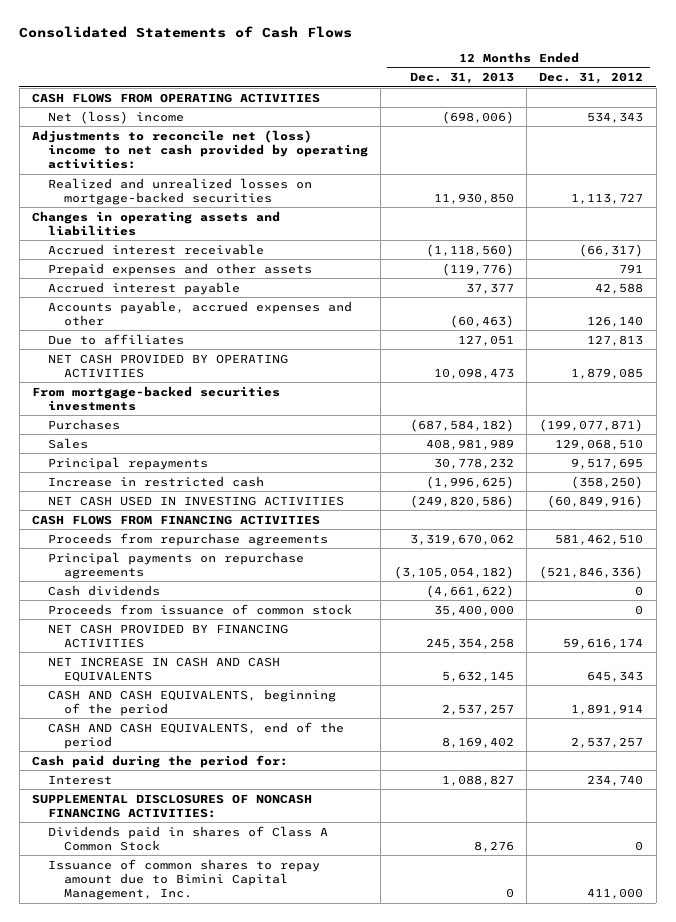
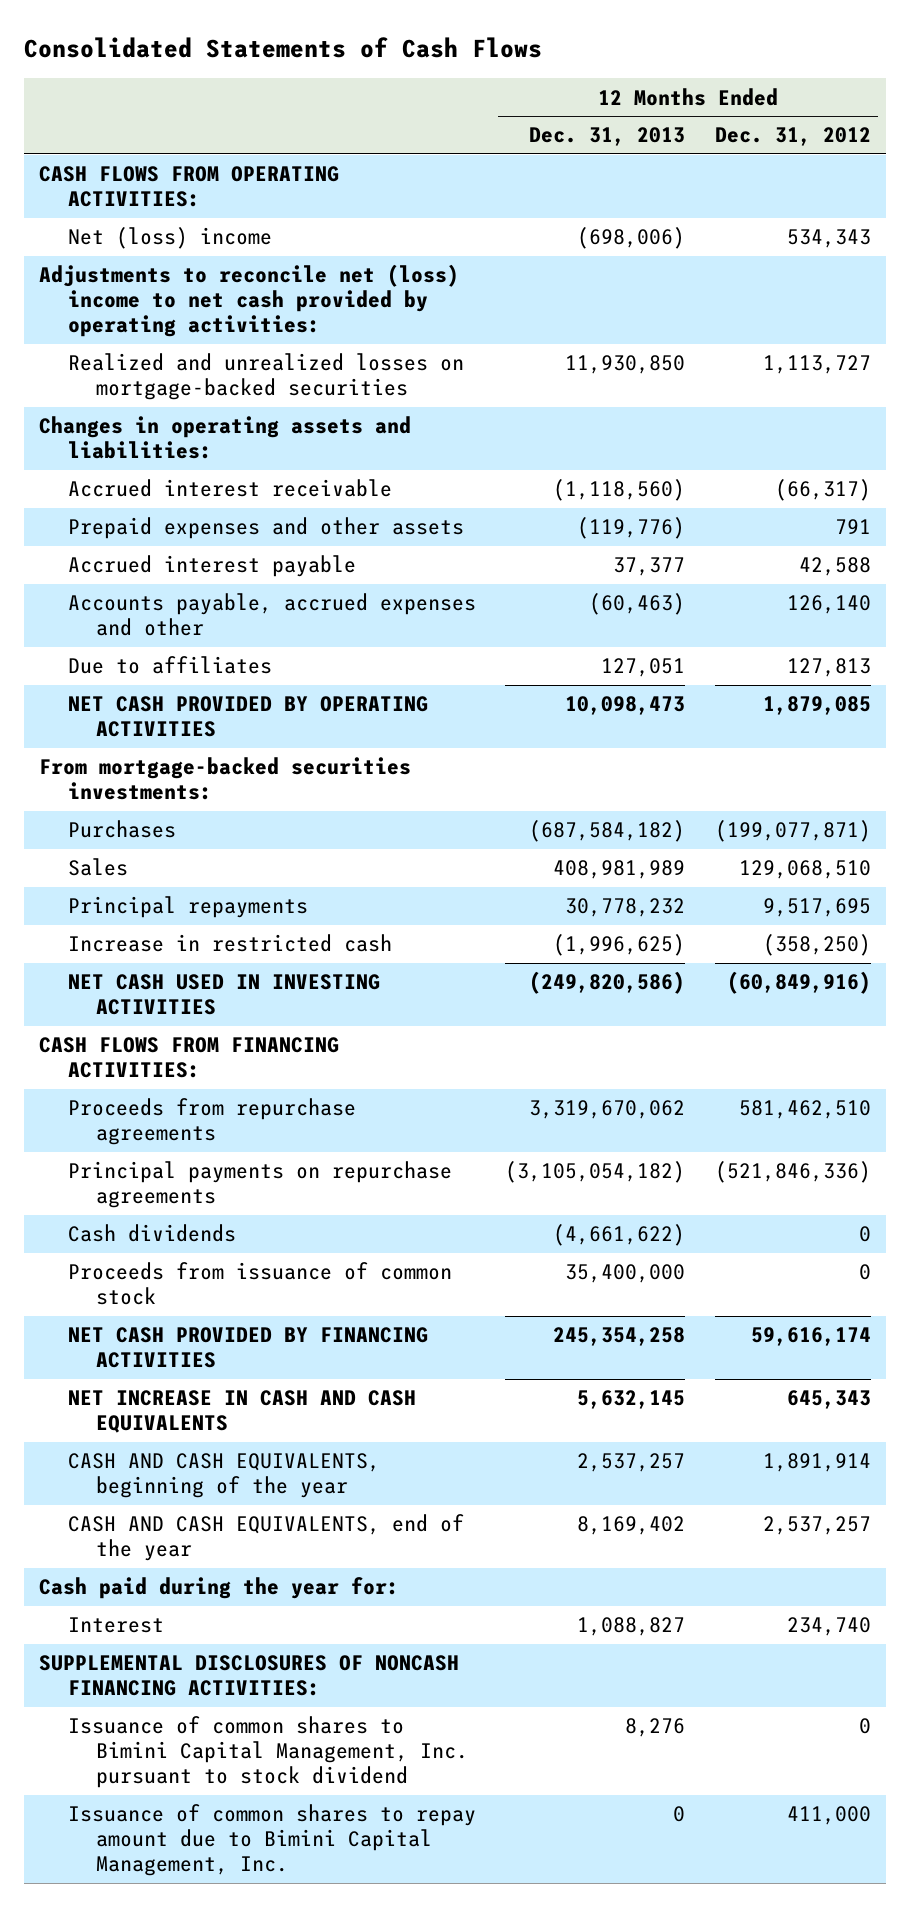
[32,92,321,103] CASH FLOWS FROM OPERATING ACTIVITIES -> [39,166,340,208] CASH FLOWS FROM OPERATING ACTIVITIES:
[32,210,281,236] Changes in operating assets and liabilities -> [39,416,412,460] Changes in operating assets and liabilities:
[32,385,281,411] From mortgage-backed securities investments -> [39,757,412,801] From mortgage-backed securities investments:
[32,514,321,525] CASH FLOWS FROM FINANCING ACTIVITIES -> [39,1037,340,1079] CASH FLOWS FROM FINANCING ACTIVITIES:
[47,688,336,716] CASH AND CASH EQUIVALENTS, beginning of the period -> [67,1453,380,1499] CASH AND CASH EQUIVALENTS, beginning of the year
[47,721,344,749] CASH AND CASH EQUIVALENTS, end of the period -> [67,1514,464,1562] CASH AND CASH EQUIVALENTS, end of the year
[32,754,289,768] Cash paid during the period for: -> [39,1577,400,1600] Cash paid during the year for:
[47,825,328,851] Dividends paid in shares of Class A Common Stock -> [67,1716,469,1789] Issuance of common shares to Bimini Capital Management, Inc. pursuant to stock dividend

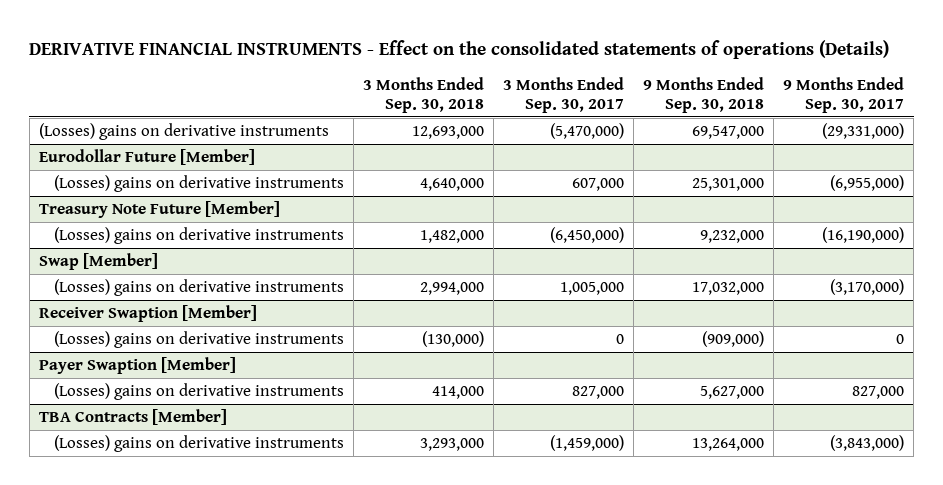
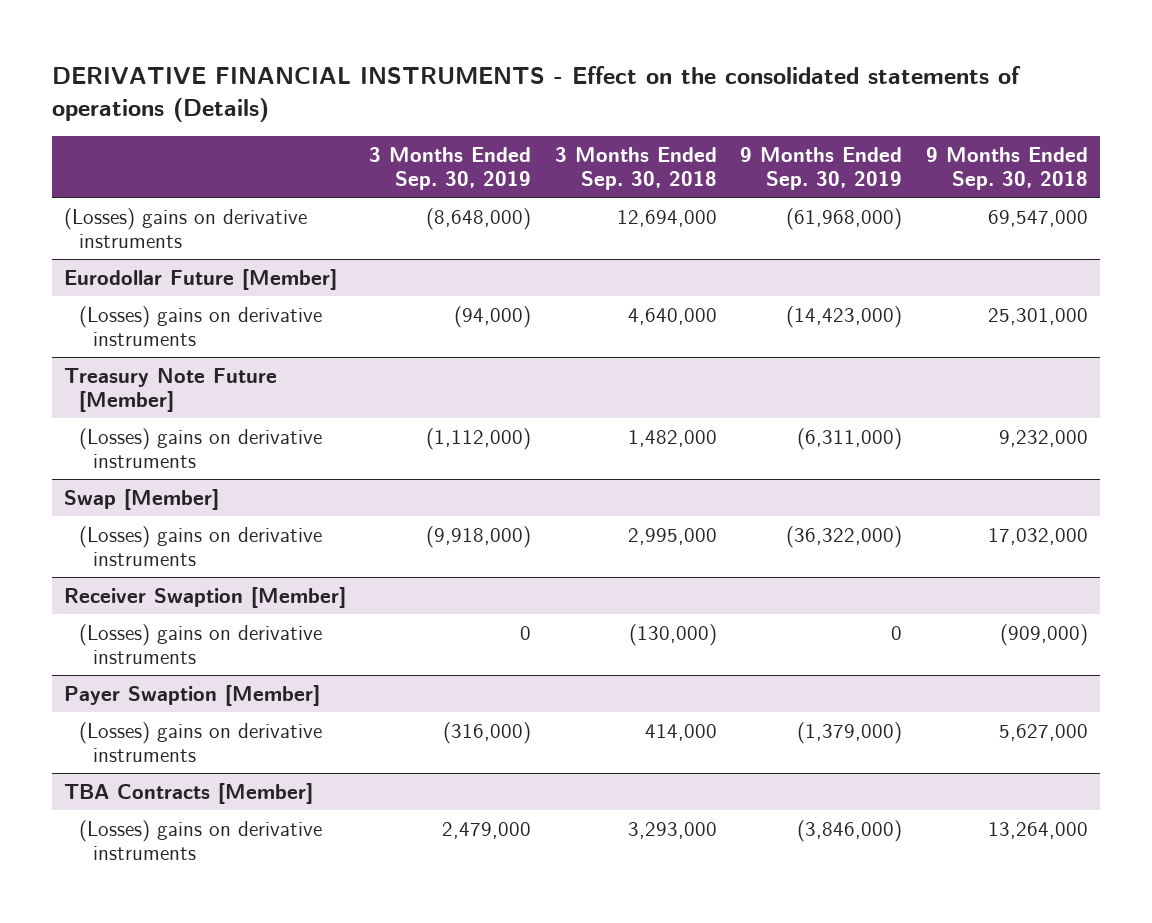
[502,76,624,113] 3 Months Ended Sep. 30, 2017 -> none
[783,76,905,113] 9 Months Ended Sep. 30, 2017 -> none
none -> [369,146,532,191] 3 Months Ended Sep. 30, 2019
none -> [740,146,903,191] 9 Months Ended Sep. 30, 2019
[411,125,484,139] 12,693,000 -> [616,209,717,227] 12,694,000
[419,281,484,295] 2,994,000 -> [627,527,717,545] 2,995,000

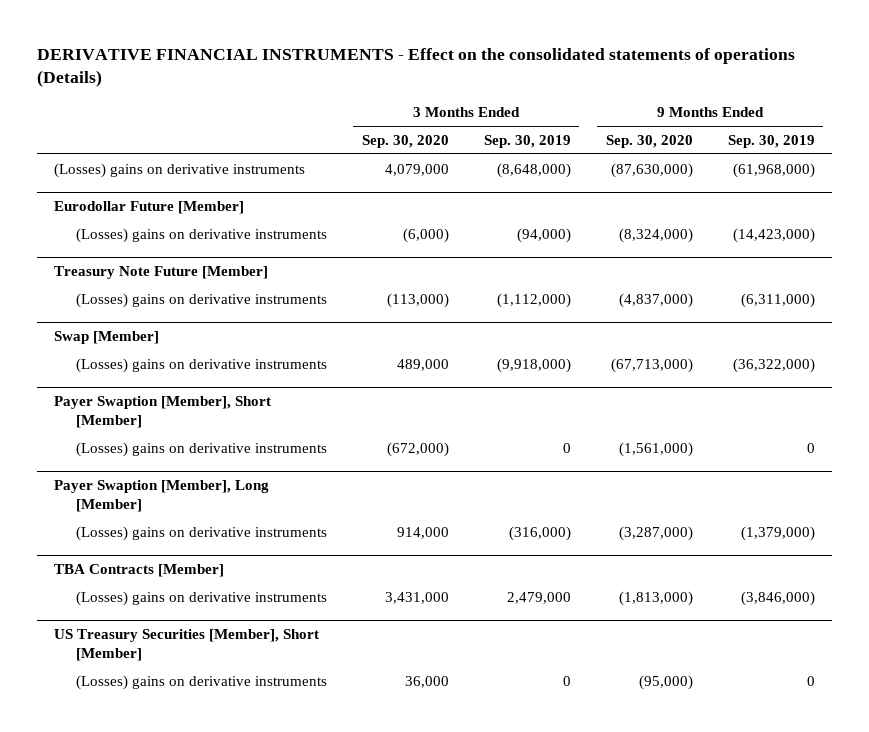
[554,146,717,191] 3 Months Ended Sep. 30, 2018 -> none
[925,146,1088,191] 9 Months Ended Sep. 30, 2018 -> none
none -> [361,134,449,148] Sep. 30, 2020
none -> [605,134,693,148] Sep. 30, 2020
[63,586,346,608] Receiver Swaption [Member] -> none
none -> [54,396,272,429] Payer Swaption [Member], Short [Member]
[63,684,320,706] Payer Swaption [Member] -> [54,480,270,513] Payer Swaption [Member], Long [Member]
none -> [54,629,320,662] US Treasury Securities [Member], Short [Member]
none -> [75,674,327,690] (Losses) gains on derivative instruments

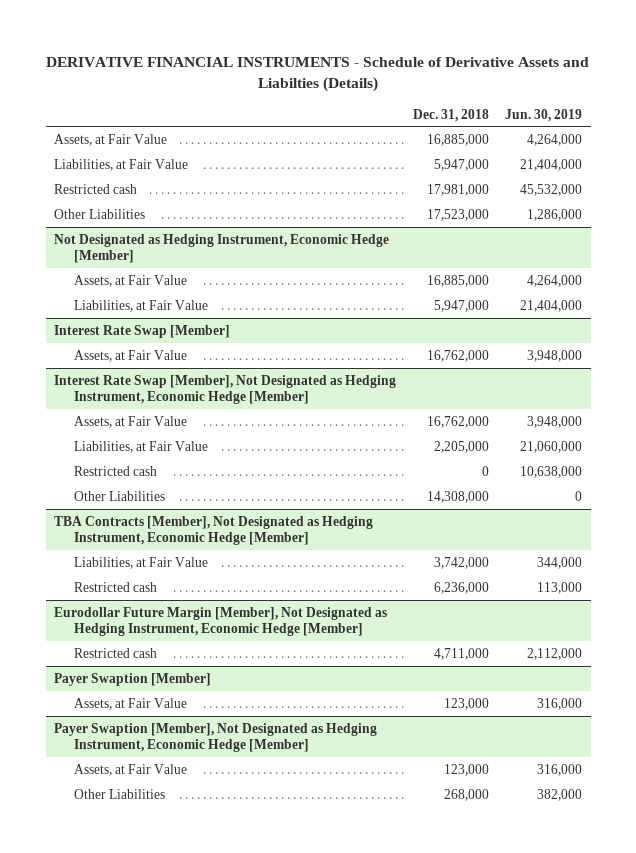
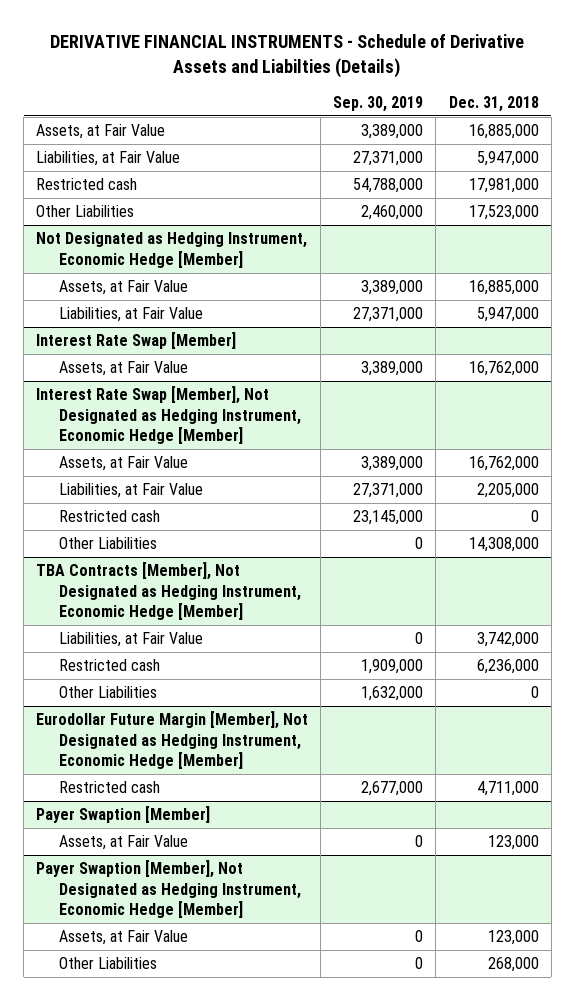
[505,108,583,122] Jun. 30, 2019 -> none
none -> [333,95,424,112] Sep. 30, 2019
none -> [59,686,158,699] Other Liabilities

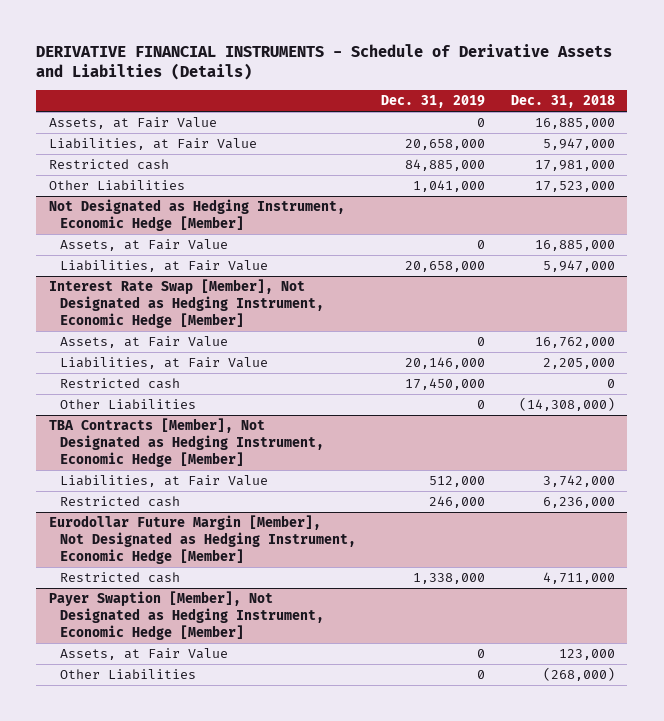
[333,95,424,112] Sep. 30, 2019 -> none
none -> [381,95,486,109] Dec. 31, 2019
[36,332,237,350] Interest Rate Swap [Member] -> none
[59,361,189,377] Assets, at Fair Value -> none
[468,537,539,553] 14,308,000 -> [518,397,615,412] (14,308,000)
[59,686,158,699] Other Liabilities -> none
[36,806,211,824] Payer Swaption [Member] -> none
[59,835,189,851] Assets, at Fair Value -> none
[487,957,539,973] 268,000 -> [542,667,615,682] (268,000)

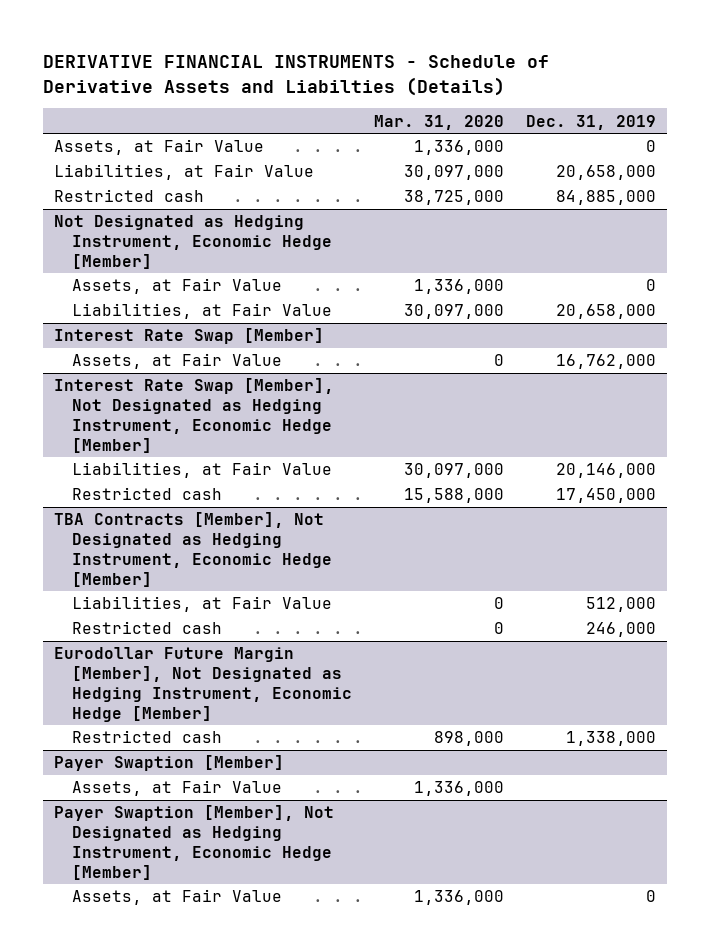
[510,95,615,109] Dec. 31, 2018 -> none
none -> [374,114,505,130] Mar. 31, 2020
[48,180,185,192] Other Liabilities -> none
none -> [54,328,325,345] Interest Rate Swap [Member]
none -> [72,353,283,370] Assets, at Fair Value
[59,336,228,349] Assets, at Fair Value -> none
[59,399,196,411] Other Liabilities -> none
none -> [54,755,285,772] Payer Swaption [Member]
none -> [72,780,283,797] Assets, at Fair Value
[59,669,196,681] Other Liabilities -> none

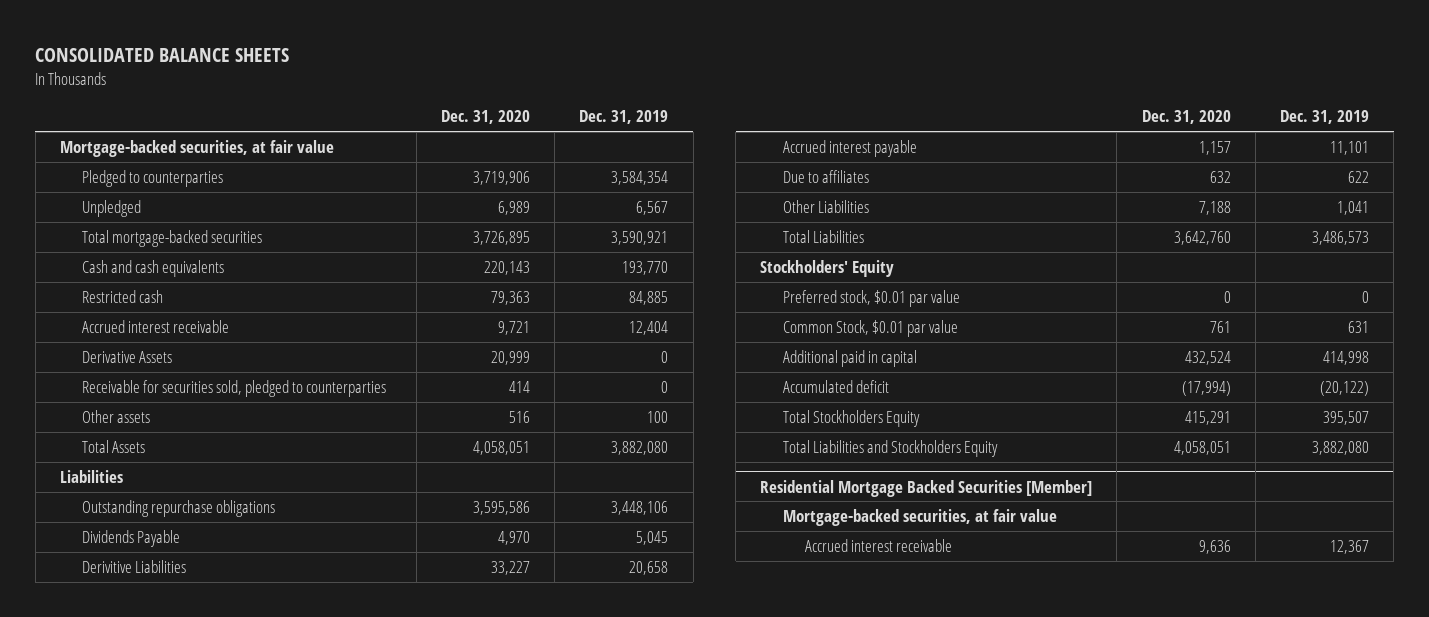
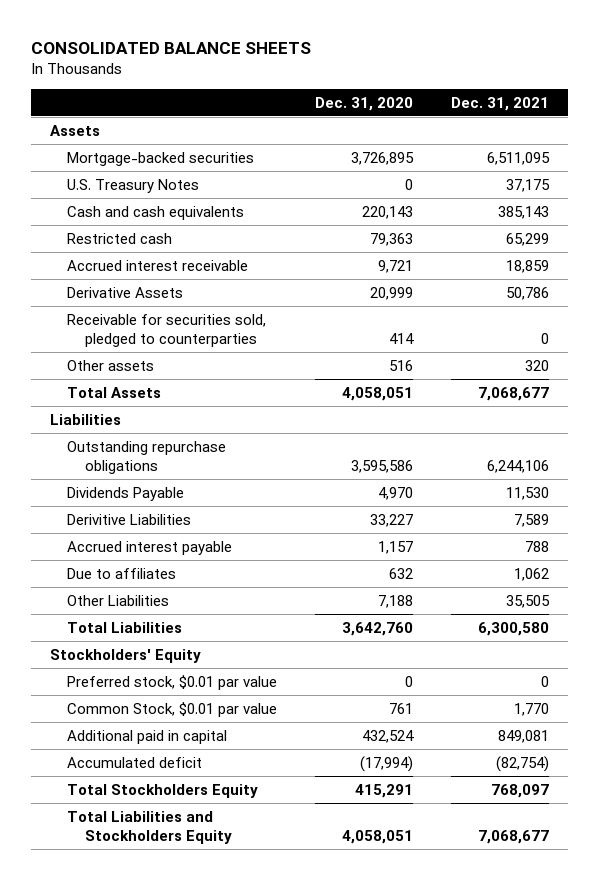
[579,110,669,125] Dec. 31, 2019 -> none
none -> [451,96,550,111] Dec. 31, 2021
[59,139,334,157] Mortgage-backed securities, at fair value -> none
[82,169,224,187] Pledged to counterparties -> none
[82,199,142,217] Unpledged -> none
none -> [49,124,100,136] Assets
[82,229,263,247] Total mortgage-backed securities -> [67,151,255,166] Mortgage-backed securities
none -> [67,178,200,193] U.S. Treasury Notes
[760,479,1093,497] Residential Mortgage Backed Securities [Member] -> none
[782,508,1057,526] Mortgage-backed securities, at fair value -> none
[805,538,953,552] Accrued interest receivable -> none

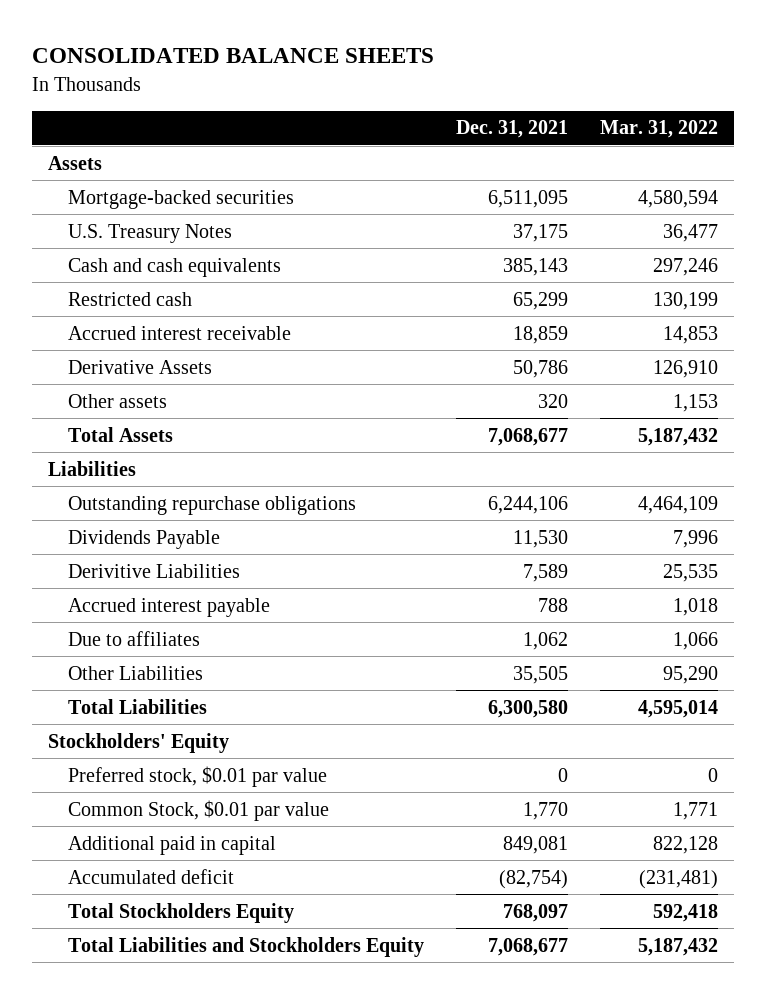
[315,96,414,111] Dec. 31, 2020 -> none
none -> [600,120,719,139] Mar. 31, 2022
[67,313,267,348] Receivable for securities sold, pledged to counterparties -> none

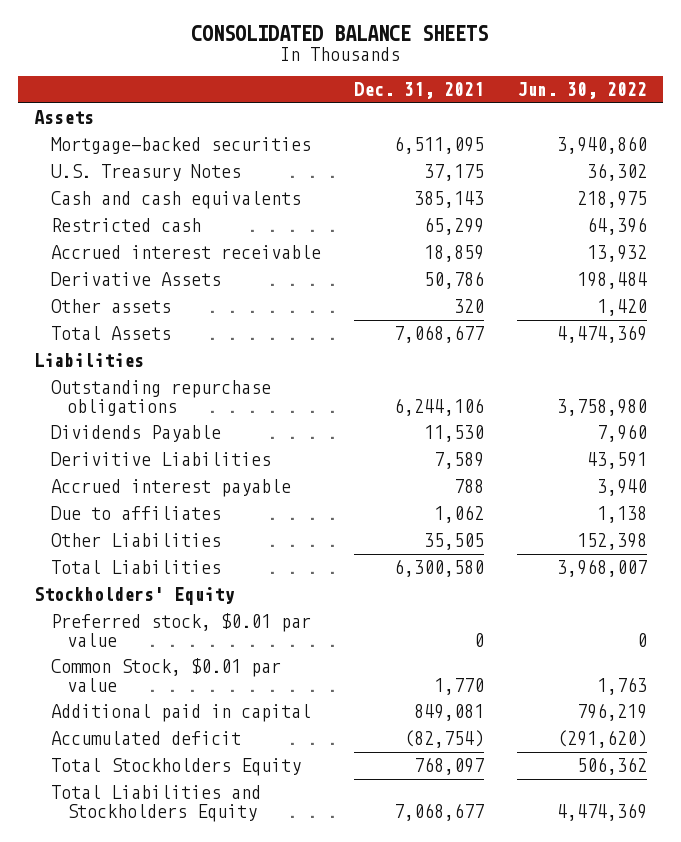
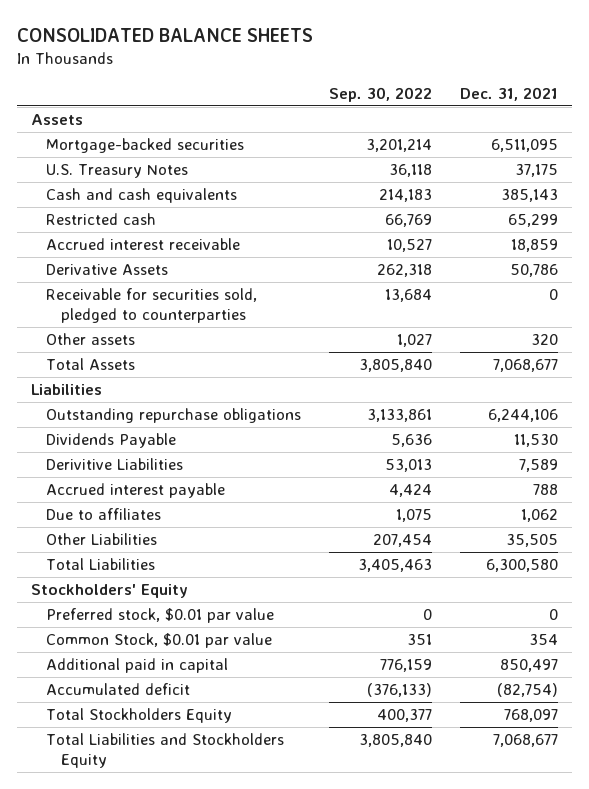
[516,81,647,99] Jun. 30, 2022 -> none
none -> [328,86,432,102] Sep. 30, 2022
none -> [45,288,257,324] Receivable for securities sold, pledged to counterparties
[433,677,484,695] 1,770 -> [528,634,558,646] 354
[413,704,484,722] 849,081 -> [499,659,558,673] 850,497

